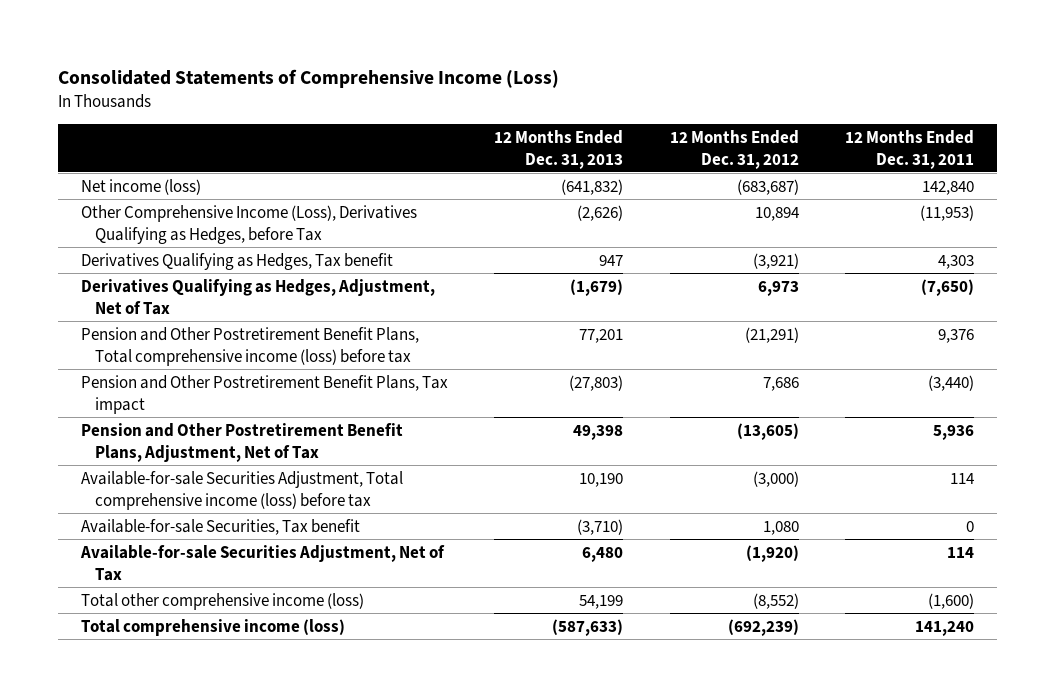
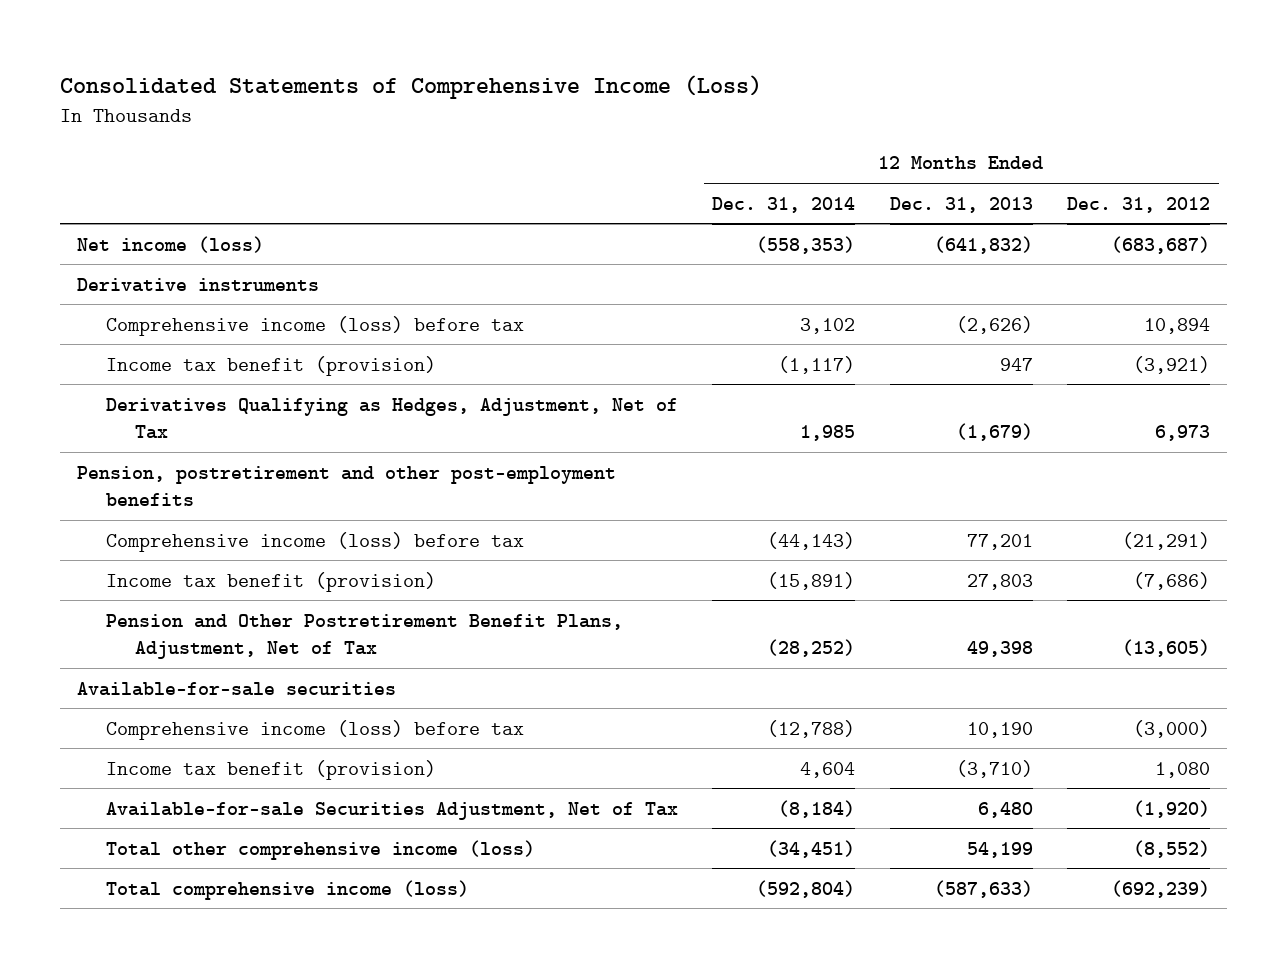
[844,129,974,169] 12 Months Ended Dec. 31, 2011 -> none
none -> [712,196,856,213] Dec. 31, 2014
none -> [77,277,320,292] Derivative instruments
[80,204,417,244] Other Comprehensive Income (Loss), Derivatives Qualifying as Hedges, before Tax -> [106,315,525,336] Comprehensive income (loss) before tax
[80,252,393,270] Derivatives Qualifying as Hedges, Tax benefit -> [106,355,437,376] Income tax benefit (provision)
none -> [77,465,617,506] Pension, postretirement and other post-employment benefits
[80,326,419,366] Pension and Other Postretirement Benefit Plans, Total comprehensive income (loss) before tax -> [106,531,525,552] Comprehensive income (loss) before tax
[80,374,448,414] Pension and Other Postretirement Benefit Plans, Tax impact -> [106,571,437,592] Income tax benefit (provision)
[569,374,624,391] (27,803) -> [966,573,1033,590] 27,803
[762,376,799,391] 7,686 -> [1133,571,1211,590] (7,686)
none -> [77,681,397,696] Available-for-sale securities
[80,470,403,510] Available-for-sale Securities Adjustment, Total comprehensive income (loss) before tax -> [106,719,525,740] Comprehensive income (loss) before tax
[80,518,360,535] Available-for-sale Securities, Tax benefit -> [106,759,437,780] Income tax benefit (provision)

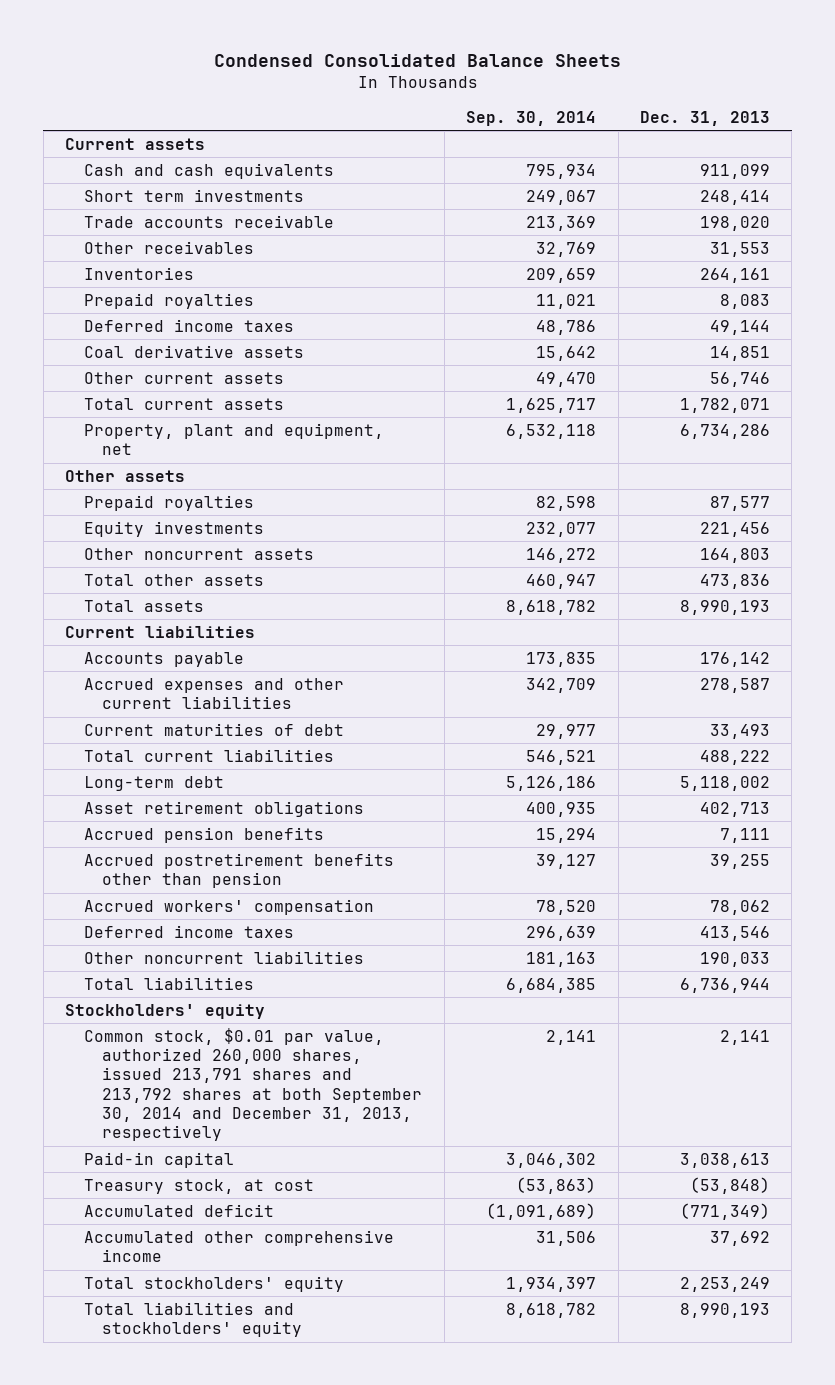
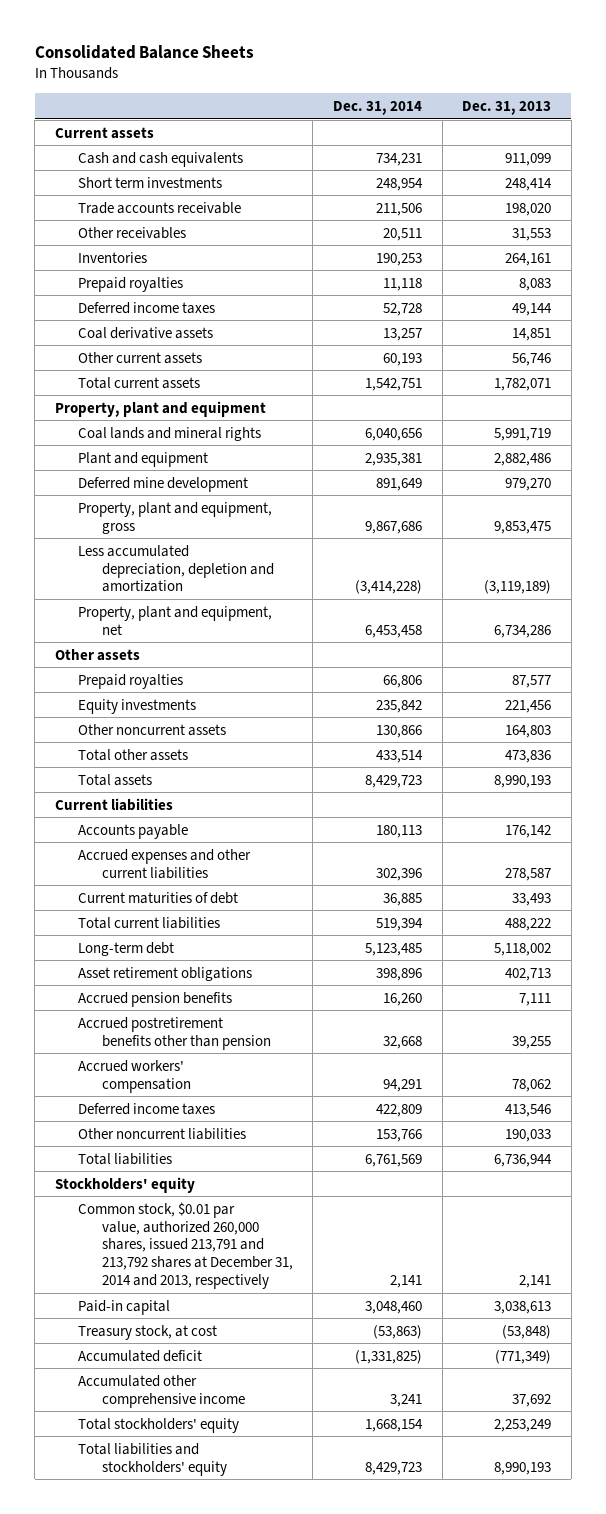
[213,54,621,68] Condensed Consolidated Balance Sheets -> [34,45,254,60] Consolidated Balance Sheets
[466,110,597,126] Sep. 30, 2014 -> none
none -> [333,100,423,115] Dec. 31, 2014
none -> [54,400,266,417] Property, plant and equipment
none -> [78,426,262,441] Coal lands and mineral rights
none -> [78,451,209,467] Plant and equipment
none -> [78,476,249,492] Deferred mine development
none -> [78,501,273,534] Property, plant and equipment, gross
none -> [78,544,274,593] Less accumulated depreciation, depletion and amortization
[83,1027,423,1142] Common stock, $0.01 par value, authorized 260,000 shares, issued 213,791 shares and 213,792 shares at both September 30, 2014 and December 31, 2013, respectively -> [78,1201,293,1290] Common stock, $0.01 par value, authorized 260,000 shares, issued 213,791 and 213,792 shares at December 31, 2014 and 2013, respectively

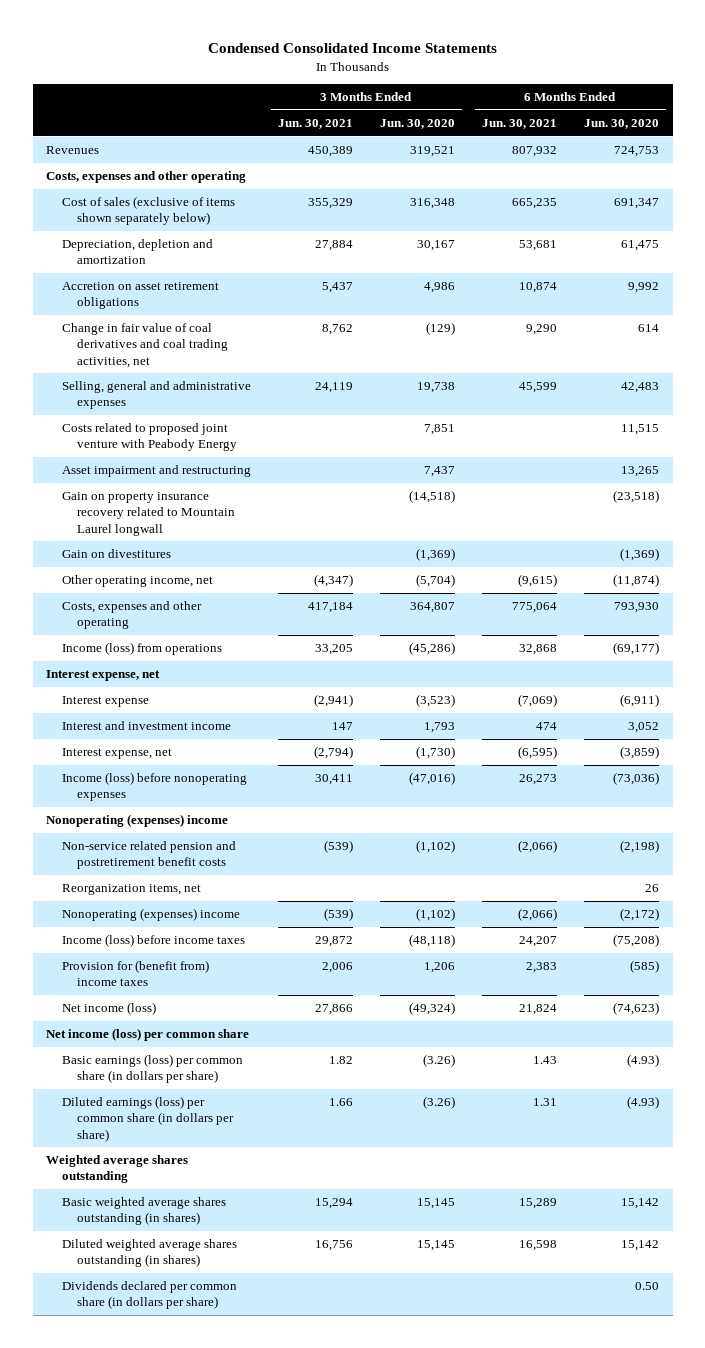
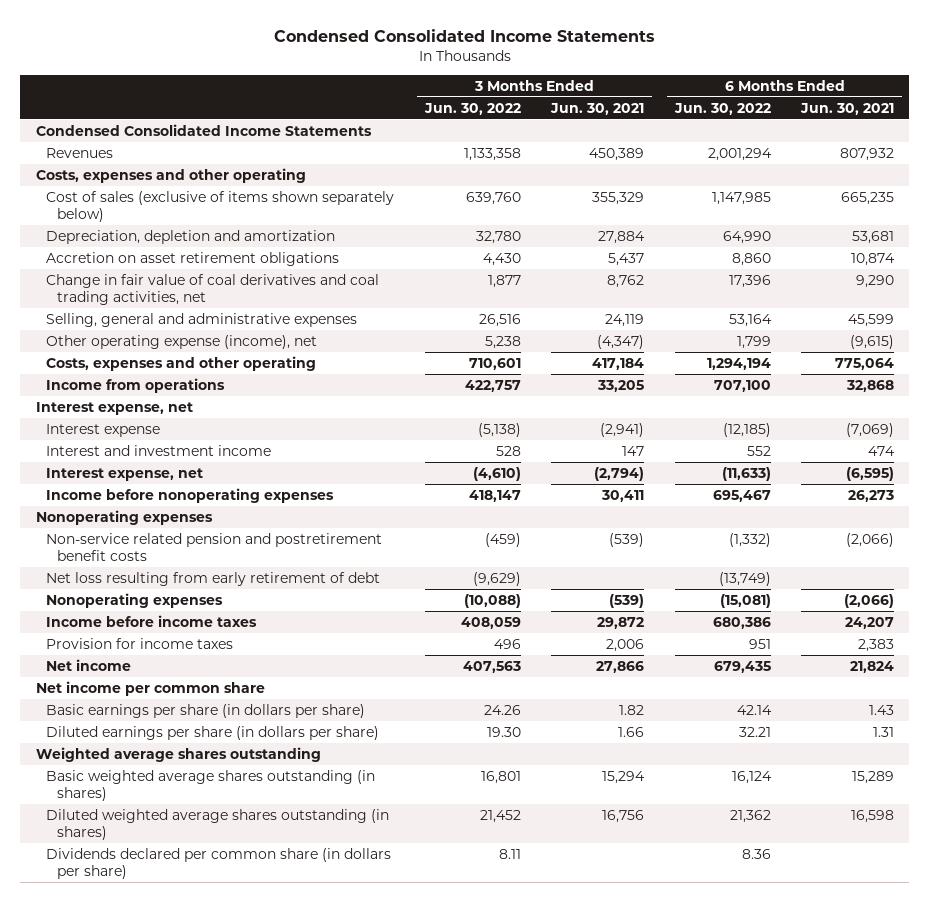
[379,119,455,130] Jun. 30, 2020 -> none
[584,119,660,130] Jun. 30, 2020 -> none
none -> [423,102,521,115] Jun. 30, 2022
none -> [673,102,771,115] Jun. 30, 2022
none -> [35,123,372,136] Condensed Consolidated Income Statements
[61,423,238,452] Costs related to proposed joint venture with Peabody Energy -> none
[61,465,251,478] Asset impairment and restructuring -> none
[61,492,236,536] Gain on property insurance recovery related to Mountain Laurel longwall -> none
[61,549,171,559] Gain on divestitures -> none
[61,575,213,588] Other operating income, net -> [46,334,318,349] Other operating expense (income), net
[61,642,222,656] Income (loss) from operations -> [46,377,226,393] Income from operations
[61,772,247,802] Income (loss) before nonoperating expenses -> [46,487,335,503] Income before nonoperating expenses
[46,814,229,828] Nonoperating (expenses) income -> [35,509,213,525] Nonoperating expenses
[61,884,201,896] Reorganization items, net -> none
none -> [46,571,381,586] Net loss resulting from early retirement of debt
[61,908,240,922] Nonoperating (expenses) income -> [46,592,224,608] Nonoperating expenses
[61,934,245,948] Income (loss) before income taxes -> [46,614,258,627] Income before income taxes
[61,960,209,987] Provision for (benefit from) income taxes -> [46,637,234,649] Provision for income taxes
[61,1002,156,1016] Net income (loss) -> [46,658,132,671] Net income
[46,1028,250,1042] Net income (loss) per common share -> [35,680,265,696] Net income per common share
[61,1054,243,1084] Basic earnings (loss) per common share (in dollars per share) -> [46,703,366,718] Basic earnings per share (in dollars per share)
[61,1096,235,1142] Diluted earnings (loss) per common share (in dollars per share) -> [46,725,380,740] Diluted earnings per share (in dollars per share)

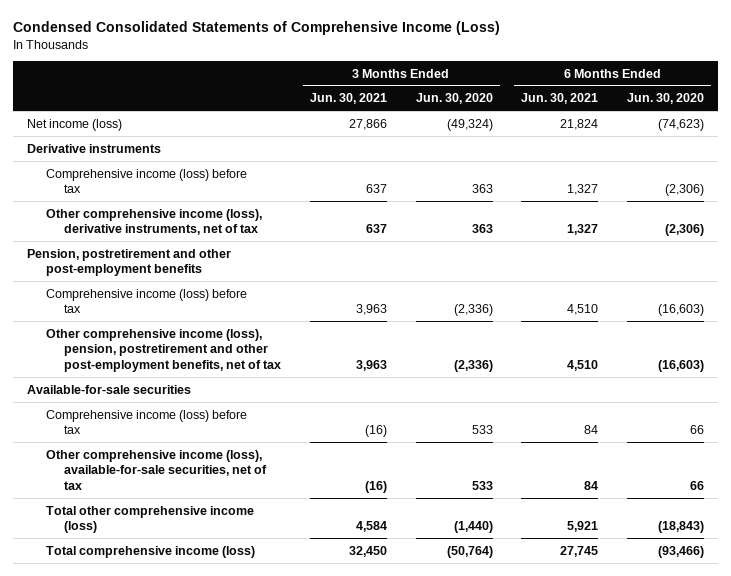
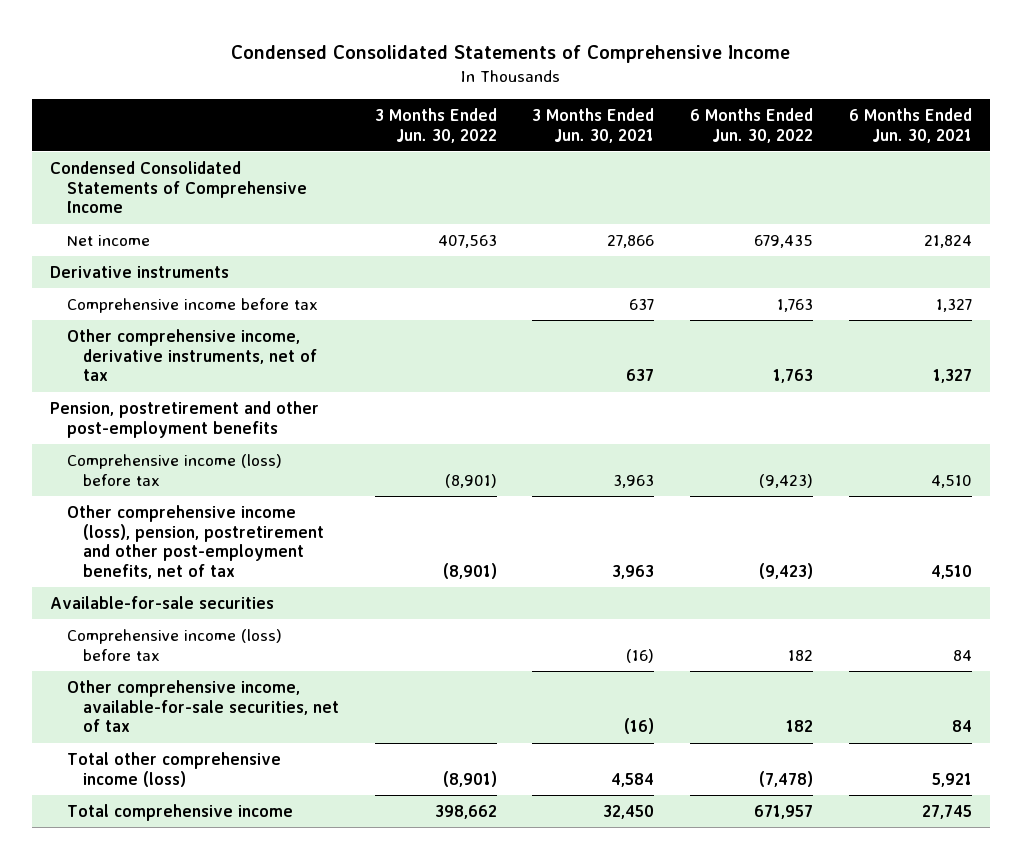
[13,21,501,36] Condensed Consolidated Statements of Comprehensive Income (Loss) -> [231,44,791,63] Condensed Consolidated Statements of Comprehensive Income
[415,93,493,105] Jun. 30, 2020 -> none
[626,93,704,105] Jun. 30, 2020 -> none
none -> [374,107,497,143] 3 Months Ended Jun. 30, 2022
none -> [690,107,814,143] 6 Months Ended Jun. 30, 2022
none -> [50,160,307,214] Condensed Consolidated Statements of Comprehensive Income
[27,118,123,131] Net income (loss) -> [66,234,150,246] Net income
[45,168,247,194] Comprehensive income (loss) before tax -> [66,297,318,313] Comprehensive income before tax
[45,208,262,236] Other comprehensive income (loss), derivative instruments, net of tax -> [66,328,317,382] Other comprehensive income, derivative instruments, net of tax
[45,449,268,490] Other comprehensive income (loss), available-for-sale securities, net of tax -> [66,679,339,733] Other comprehensive income, available-for-sale securities, net of tax
[45,545,255,558] Total comprehensive income (loss) -> [66,803,293,821] Total comprehensive income

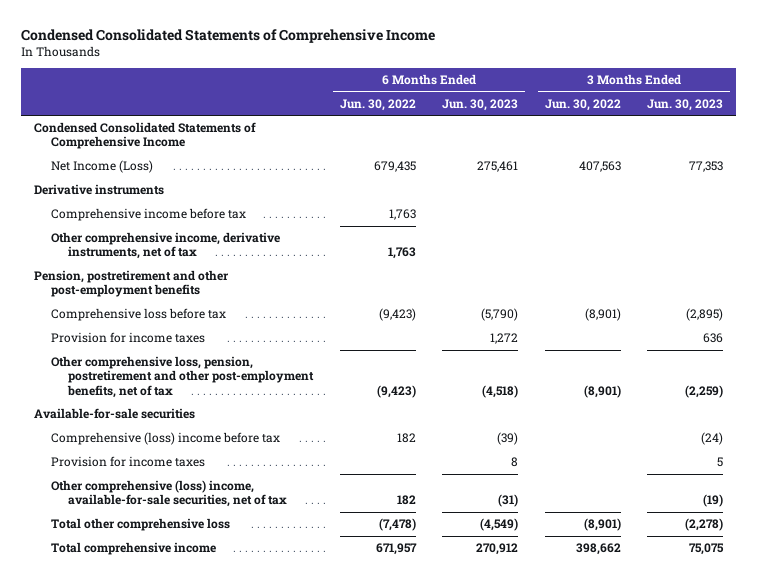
[532,107,655,143] 3 Months Ended Jun. 30, 2021 -> none
[849,107,973,143] 6 Months Ended Jun. 30, 2021 -> none
none -> [442,98,519,111] Jun. 30, 2023
none -> [647,98,724,111] Jun. 30, 2023
[66,234,150,246] Net income -> [51,160,154,174] Net Income (Loss)
[66,453,282,486] Comprehensive income (loss) before tax -> [51,308,227,322] Comprehensive loss before tax
none -> [51,332,206,344] Provision for income taxes
[66,504,324,580] Other comprehensive income (loss), pension, postretirement and other post-employment benefits, net of tax -> [51,356,315,398] Other comprehensive loss, pension, postretirement and other post-employment benefits, net of tax
[66,628,282,661] Comprehensive income (loss) before tax -> [51,432,281,446] Comprehensive (loss) income before tax
none -> [51,456,206,468] Provision for income taxes
[66,679,339,733] Other comprehensive income, available-for-sale securities, net of tax -> [51,480,288,508] Other comprehensive (loss) income, available-for-sale securities, net of tax
[66,751,281,787] Total other comprehensive income (loss) -> [51,518,231,532] Total other comprehensive loss

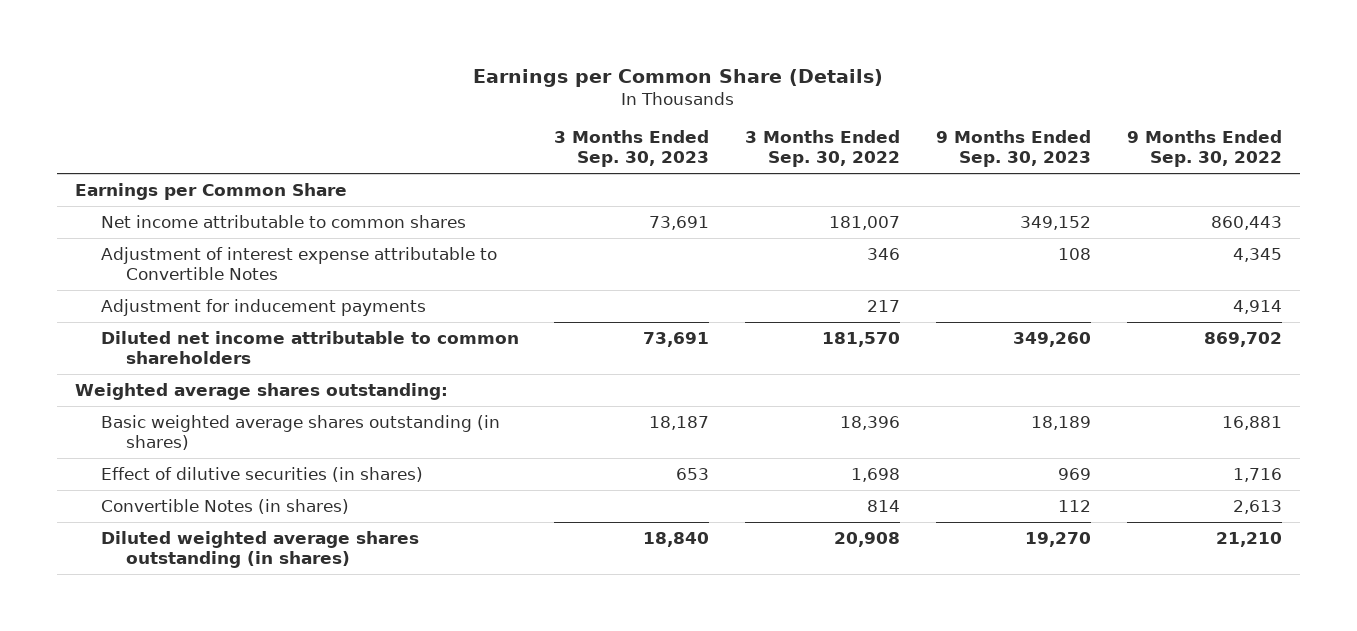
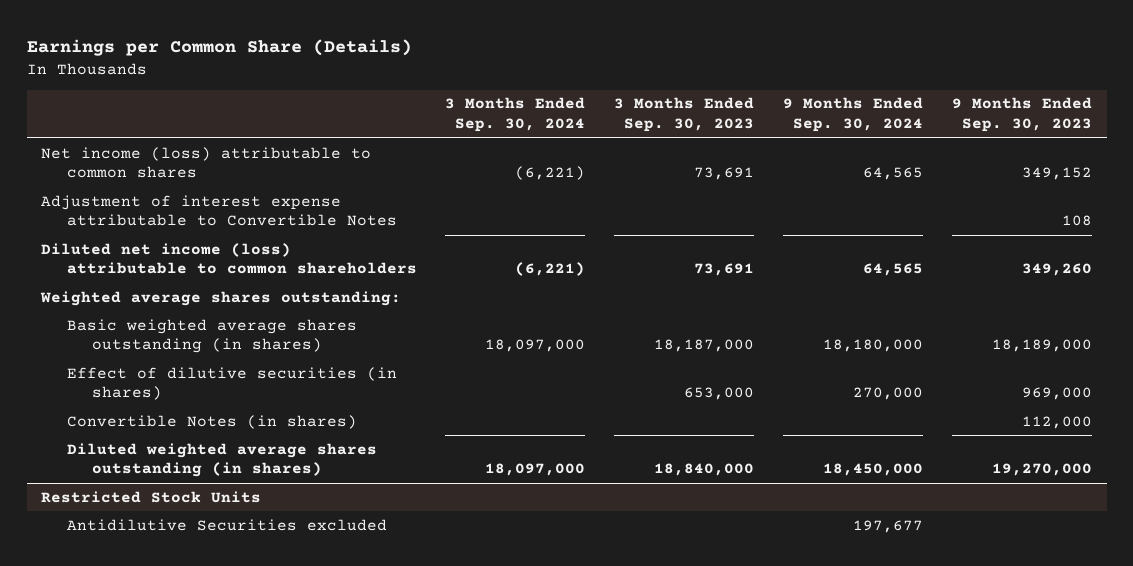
[745,130,901,167] 3 Months Ended Sep. 30, 2022 -> none
[1126,130,1282,167] 9 Months Ended Sep. 30, 2022 -> none
none -> [445,97,586,133] 3 Months Ended Sep. 30, 2024
none -> [783,97,924,133] 9 Months Ended Sep. 30, 2024
[75,183,348,201] Earnings per Common Share -> none
[100,215,466,229] Net income attributable to common shares -> [41,146,372,179] Net income (loss) attributable to common shares
[100,299,426,317] Adjustment for inducement payments -> none
[100,331,519,364] Diluted net income attributable to common shareholders -> [41,242,417,275] Diluted net income (loss) attributable to common shareholders
[649,416,710,431] 18,187 -> [654,339,755,353] 18,187,000
[1031,416,1092,431] 18,189 -> [992,339,1093,353] 18,189,000
[676,468,710,481] 653 -> [684,387,755,401] 653,000
[1058,468,1092,481] 969 -> [1022,387,1093,401] 969,000
[1058,500,1092,513] 112 -> [1022,415,1093,429] 112,000
[643,532,710,548] 18,840 -> [654,463,755,477] 18,840,000
[1025,532,1092,548] 19,270 -> [992,463,1093,477] 19,270,000
none -> [41,490,262,503] Restricted Stock Units
none -> [66,518,387,531] Antidilutive Securities excluded

